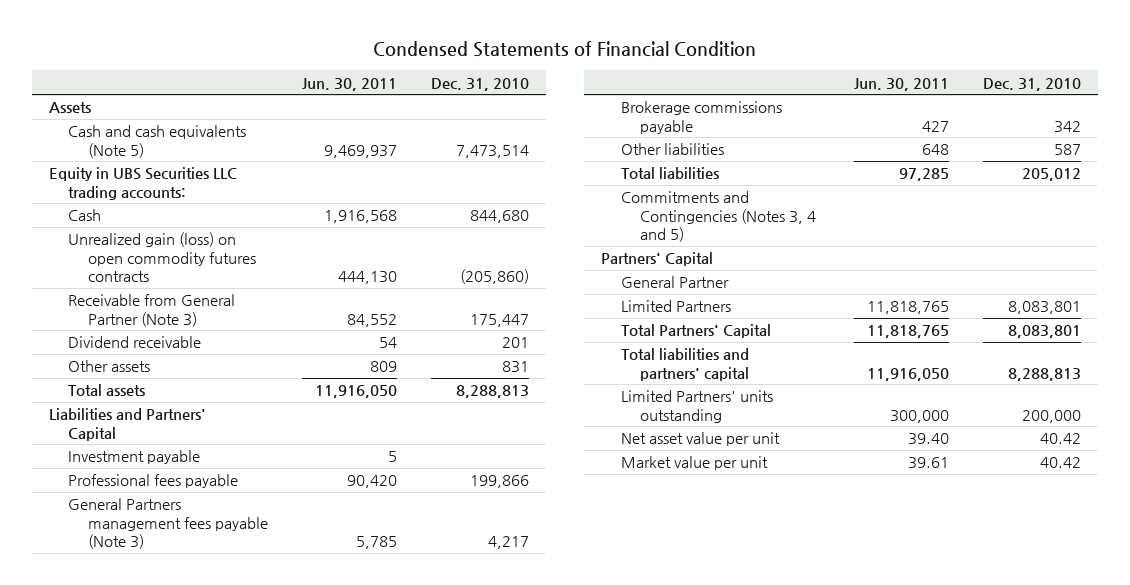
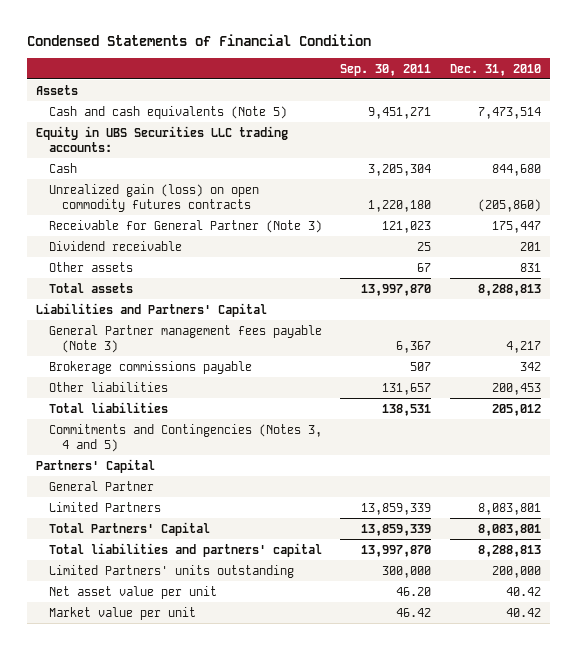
[301,77,397,91] Jun. 30, 2011 -> none
none -> [340,63,432,76] Sep. 30, 2011
[68,294,236,327] Receivable from General Partner (Note 3) -> [49,219,323,233] Receivable for General Partner (Note 3)
[68,450,201,465] Investment payable -> none
[68,474,239,489] Professional fees payable -> none
[68,498,268,550] General Partners management fees payable (Note 3) -> [49,324,323,354] General Partner management fees payable (Note 3)
[1054,144,1082,156] 587 -> [491,382,541,395] 200,453

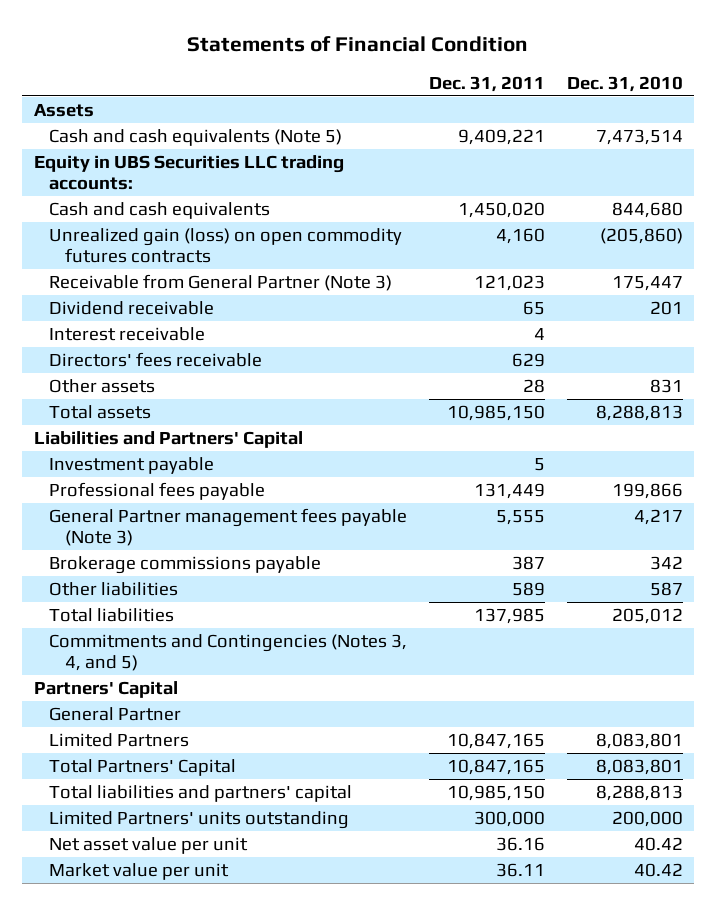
[26,33,371,46] Condensed Statements of Financial Condition -> [187,36,529,53] Statements of Financial Condition
[340,63,432,76] Sep. 30, 2011 -> none
none -> [429,75,546,92] Dec. 31, 2011
[49,162,78,173] Cash -> [49,202,271,220] Cash and cash equivalents
[49,219,323,233] Receivable for General Partner (Note 3) -> [49,274,393,292] Receivable from General Partner (Note 3)
none -> [49,327,206,342] Interest receivable
none -> [49,352,263,368] Directors' fees receivable
none -> [49,457,215,475] Investment payable
none -> [49,482,266,501] Professional fees payable
[491,382,541,395] 200,453 -> [650,582,684,597] 587
[49,423,323,453] Commitments and Contingencies (Notes 3, 4 and 5) -> [49,634,408,672] Commitments and Contingencies (Notes 3, 4, and 5)

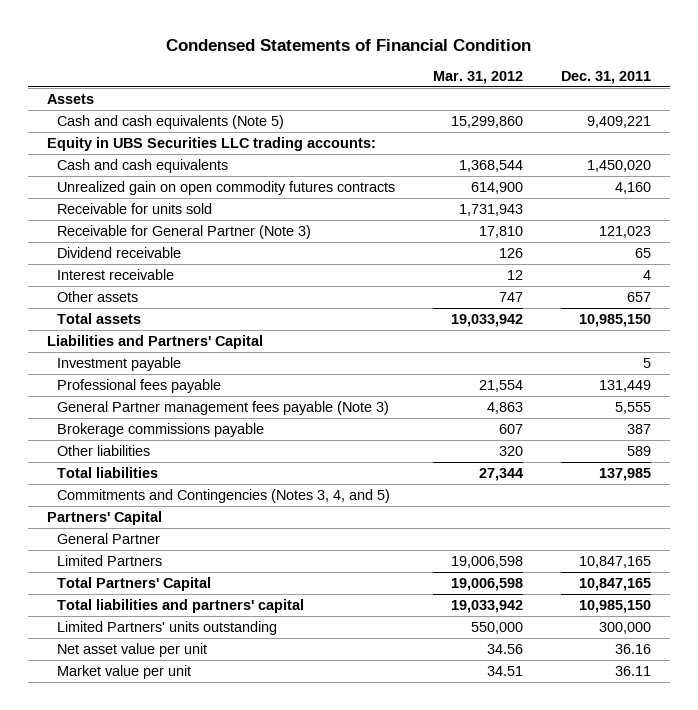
[187,36,529,53] Statements of Financial Condition -> [165,38,531,51] Condensed Statements of Financial Condition
[567,75,684,92] Dec. 31, 2010 -> none
none -> [433,71,524,85] Mar. 31, 2012
[49,228,403,264] Unrealized gain (loss) on open commodity futures contracts -> [57,180,396,195] Unrealized gain on open commodity futures contracts
none -> [57,202,213,214] Receivable for units sold
[49,274,393,292] Receivable from General Partner (Note 3) -> [57,224,312,239] Receivable for General Partner (Note 3)
[49,352,263,368] Directors' fees receivable -> none
[523,379,546,394] 28 -> [626,291,651,302] 657

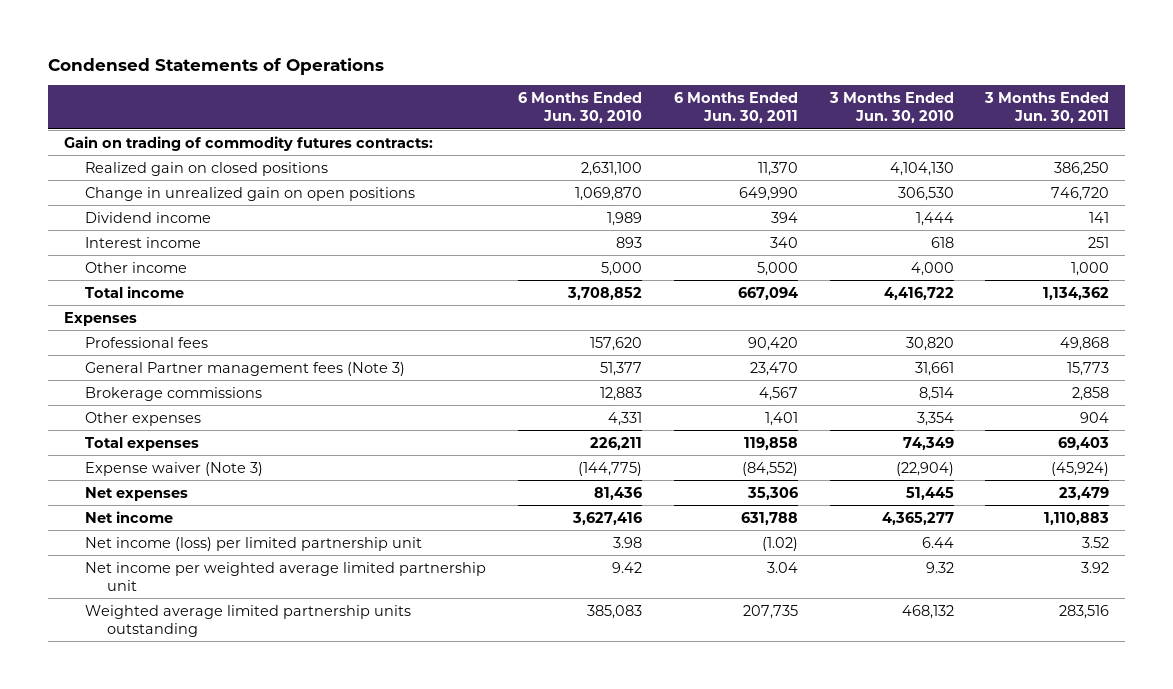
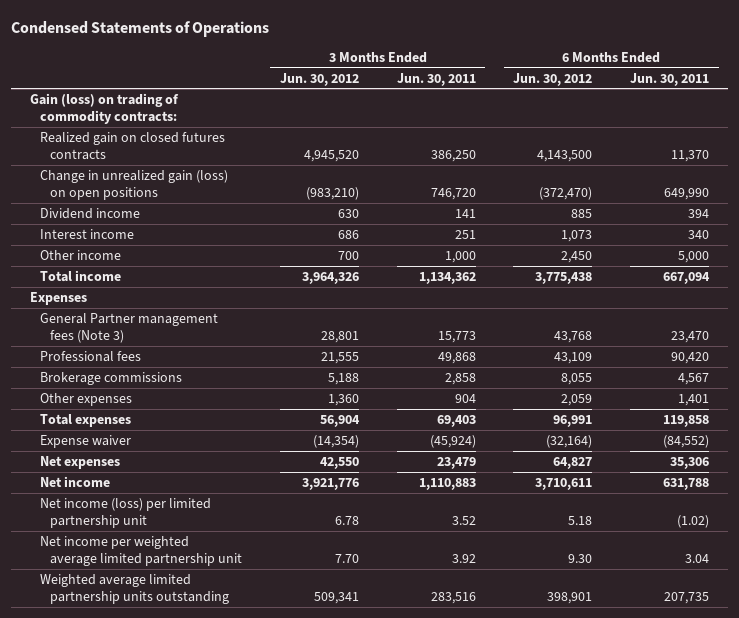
[518,91,643,124] 6 Months Ended Jun. 30, 2010 -> none
[828,91,954,124] 3 Months Ended Jun. 30, 2010 -> none
none -> [279,72,359,86] Jun. 30, 2012
none -> [513,72,593,86] Jun. 30, 2012
[63,135,433,151] Gain on trading of commodity futures contracts: -> [30,93,180,124] Gain (loss) on trading of commodity contracts:
[85,161,329,176] Realized gain on closed positions -> [40,132,226,160] Realized gain on closed futures contracts
[85,186,416,201] Change in unrealized gain on open positions -> [40,170,229,200] Change in unrealized gain (loss) on open positions
[85,336,209,348] Professional fees -> [40,351,142,363] Professional fees
[85,461,264,476] Expense waiver (Note 3) -> [40,435,132,449] Expense waiver

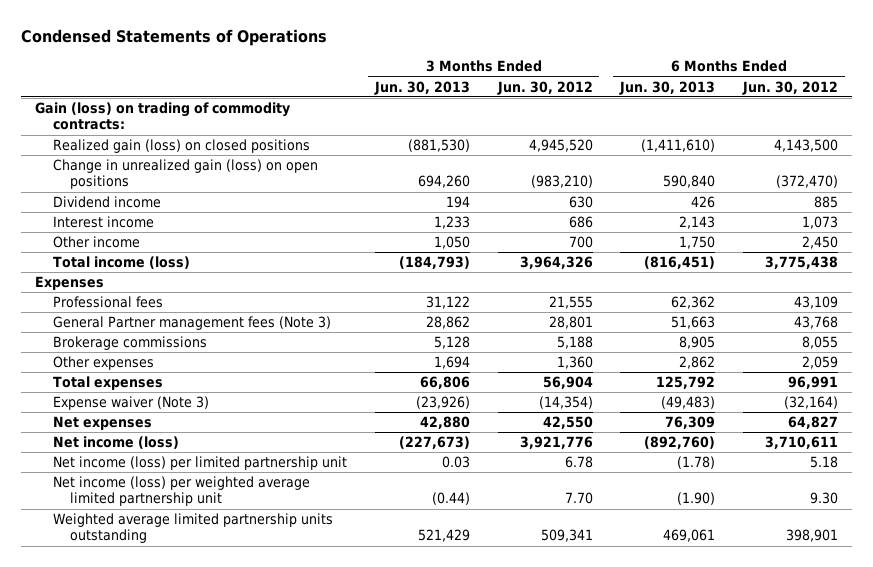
[396,72,476,86] Jun. 30, 2011 -> none
[630,72,710,86] Jun. 30, 2011 -> none
none -> [373,80,470,95] Jun. 30, 2013
none -> [619,80,716,95] Jun. 30, 2013
[40,132,226,160] Realized gain on closed futures contracts -> [52,139,310,154] Realized gain (loss) on closed positions
[40,270,122,283] Total income -> [52,256,190,270] Total income (loss)
[40,313,219,343] General Partner management fees (Note 3) -> [52,316,331,331] General Partner management fees (Note 3)
[40,435,132,449] Expense waiver -> [52,396,209,411] Expense waiver (Note 3)
[40,476,111,488] Net income -> [52,436,179,450] Net income (loss)
[40,536,243,566] Net income per weighted average limited partnership unit -> [52,476,310,507] Net income (loss) per weighted average limited partnership unit

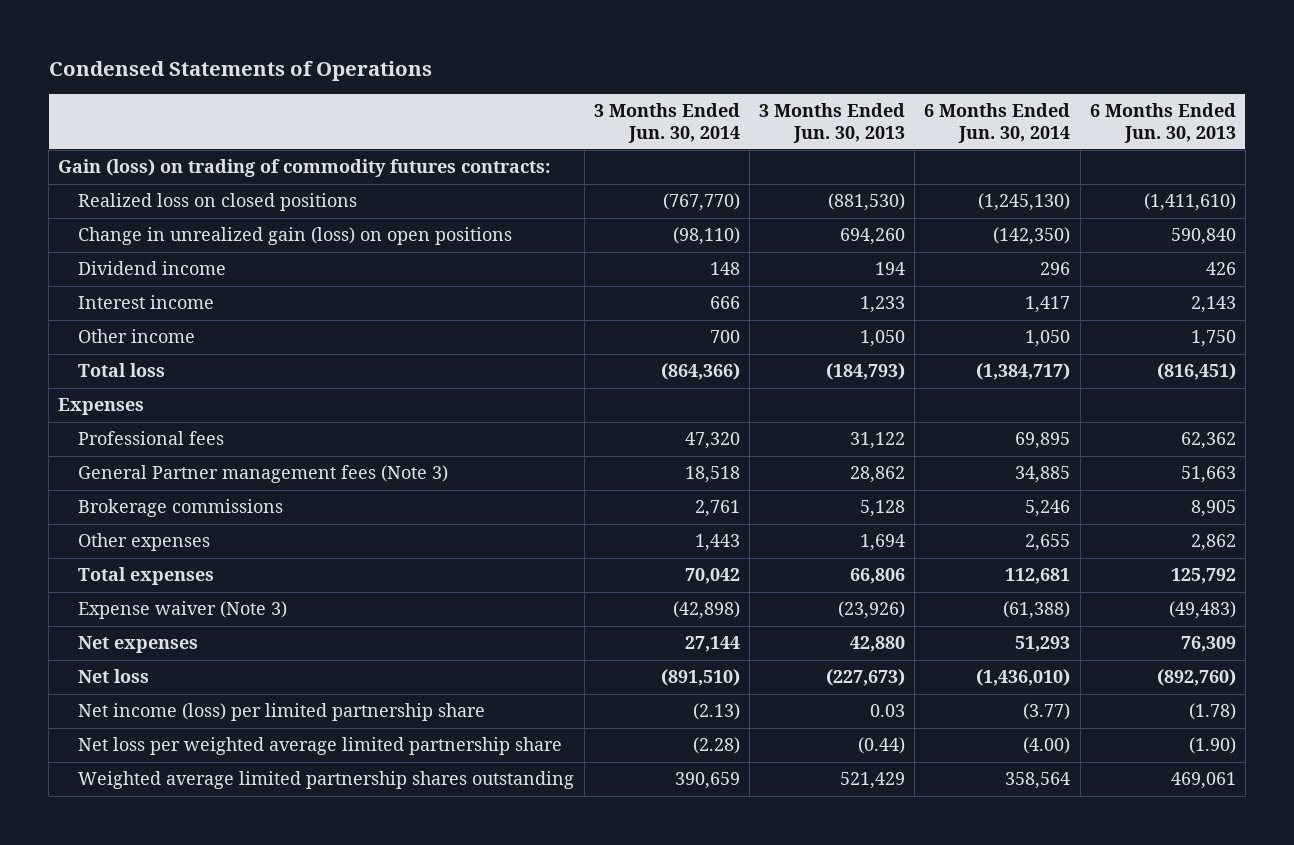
[496,80,593,95] Jun. 30, 2012 -> none
[742,80,839,95] Jun. 30, 2012 -> none
none -> [593,103,740,143] 3 Months Ended Jun. 30, 2014
none -> [924,103,1071,143] 6 Months Ended Jun. 30, 2014
[35,102,291,131] Gain (loss) on trading of commodity contracts: -> [58,159,551,178] Gain (loss) on trading of commodity futures contracts:
[52,139,310,154] Realized gain (loss) on closed positions -> [78,193,358,212] Realized loss on closed positions
[52,256,190,270] Total income (loss) -> [78,363,166,378] Total loss
[52,436,179,450] Net income (loss) -> [78,669,150,684] Net loss
[52,456,347,471] Net income (loss) per limited partnership unit -> [78,703,486,722] Net income (loss) per limited partnership share
[52,476,310,507] Net income (loss) per weighted average limited partnership unit -> [78,737,563,756] Net loss per weighted average limited partnership share
[52,513,333,544] Weighted average limited partnership units outstanding -> [78,771,575,790] Weighted average limited partnership shares outstanding

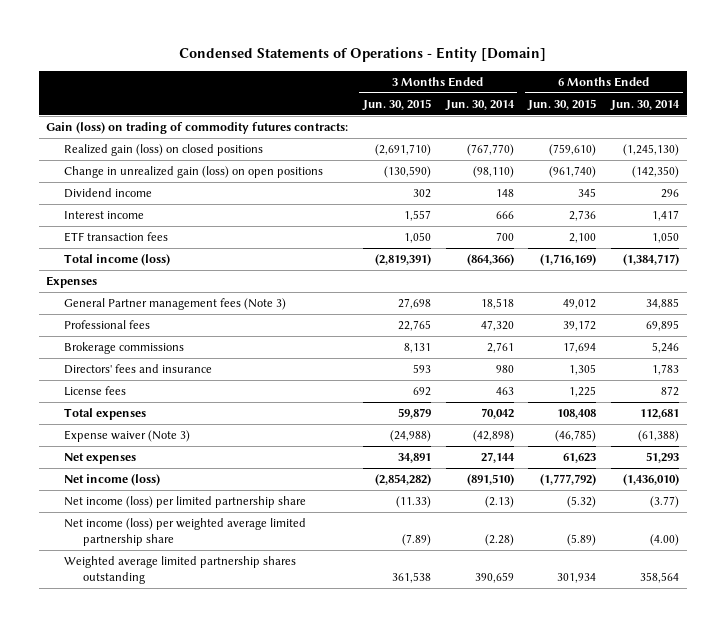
[48,61,432,82] Condensed Statements of Operations -> [178,47,546,63] Condensed Statements of Operations - Entity [Domain]
[759,103,906,143] 3 Months Ended Jun. 30, 2013 -> none
[1089,103,1236,143] 6 Months Ended Jun. 30, 2013 -> none
none -> [361,98,431,111] Jun. 30, 2015
none -> [527,98,597,111] Jun. 30, 2015
[78,193,358,212] Realized loss on closed positions -> [64,144,264,157] Realized gain (loss) on closed positions
[78,329,196,344] Other income -> [64,232,169,243] ETF transaction fees
[78,363,166,378] Total loss -> [64,254,171,267] Total income (loss)
[78,431,225,446] Professional fees -> [64,320,151,330] Professional fees
[78,533,211,552] Other expenses -> none
none -> [64,364,213,375] Directors' fees and insurance
none -> [64,386,127,397] License fees
[78,669,150,684] Net loss -> [64,474,161,487] Net income (loss)
[78,737,563,756] Net loss per weighted average limited partnership share -> [64,518,307,547] Net income (loss) per weighted average limited partnership share

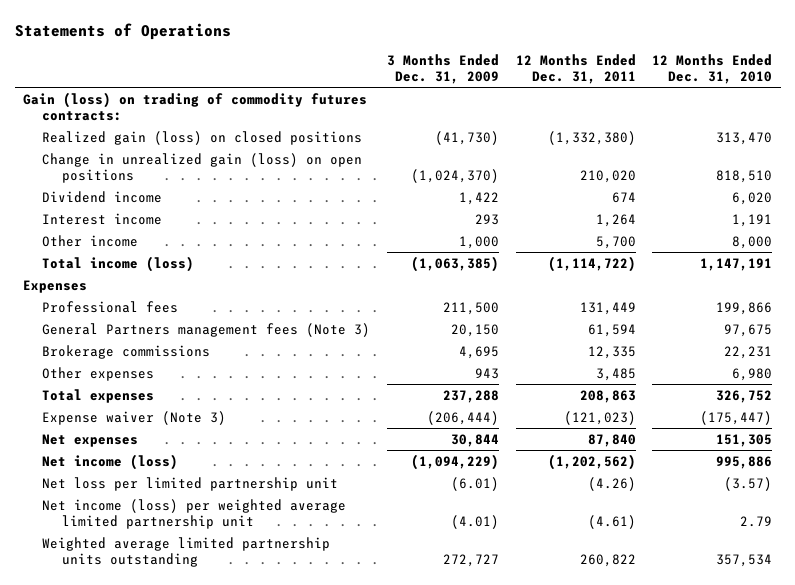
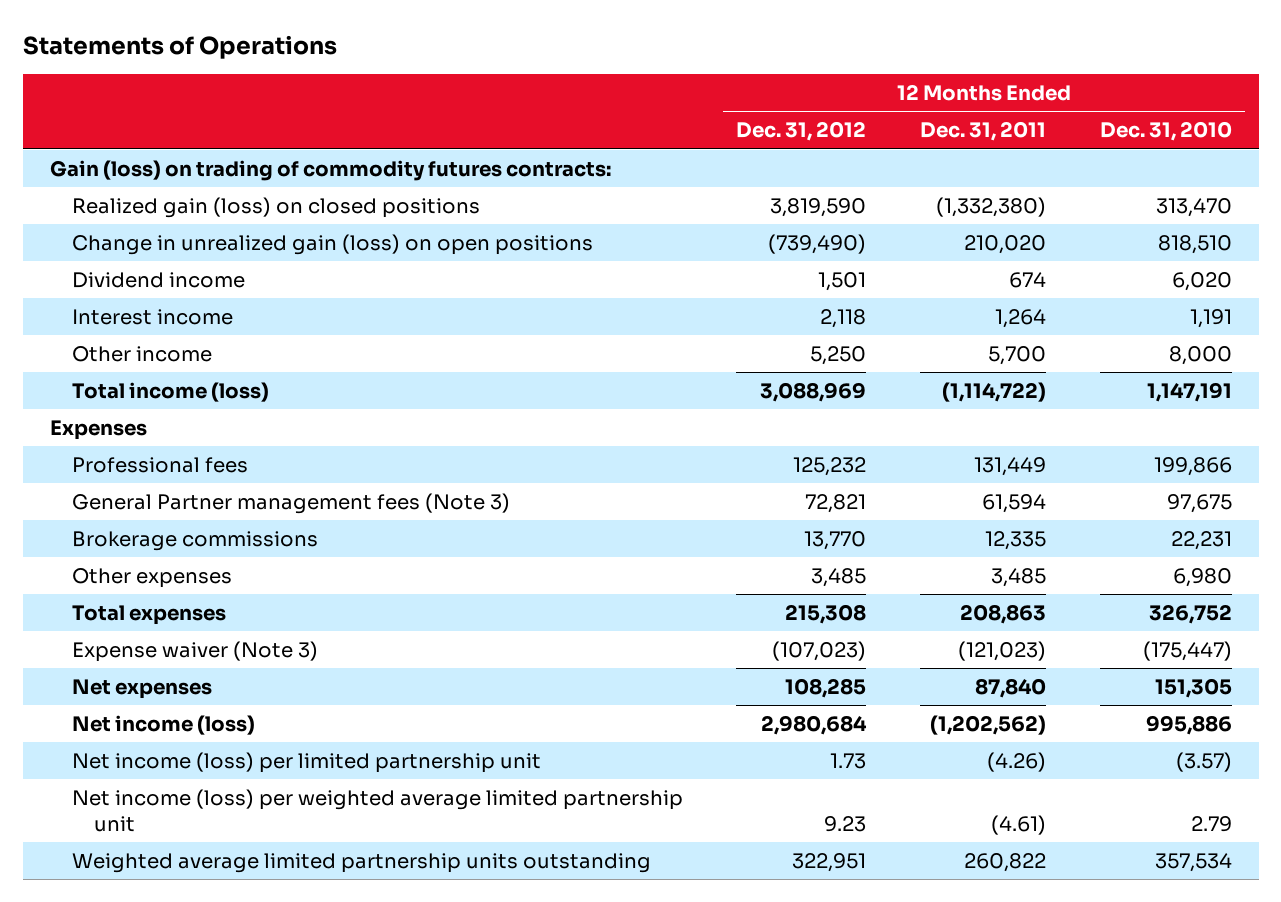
[387,54,500,85] 3 Months Ended Dec. 31, 2009 -> none
none -> [736,121,867,142] Dec. 31, 2012
[42,322,371,337] General Partners management fees (Note 3) -> [71,492,510,514] General Partner management fees (Note 3)
[42,476,339,491] Net loss per limited partnership unit -> [71,751,541,773] Net income (loss) per limited partnership unit

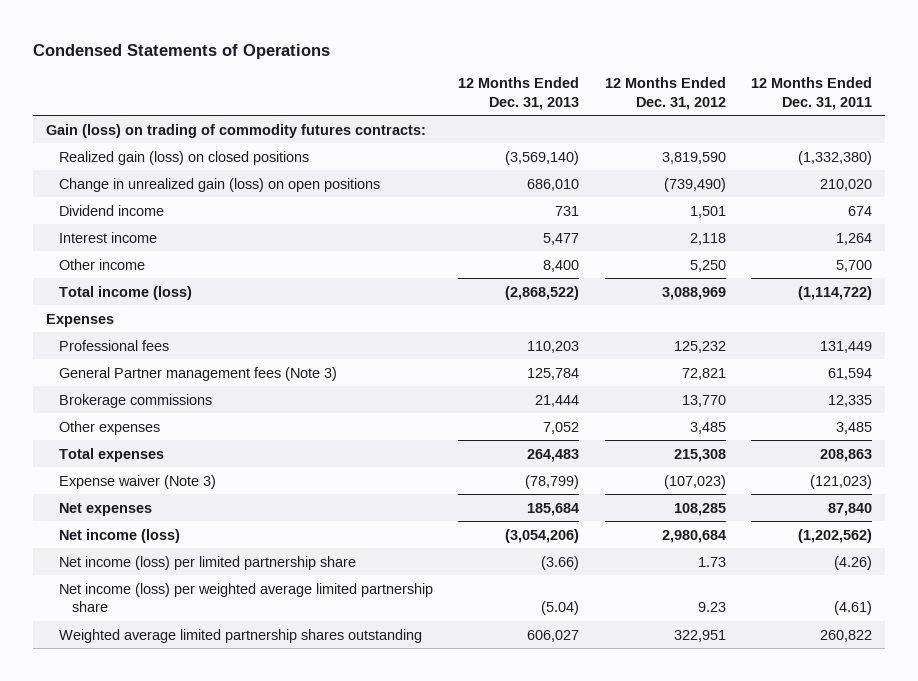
[22,35,337,60] Statements of Operations -> [33,43,331,59] Condensed Statements of Operations
[1099,121,1232,142] Dec. 31, 2010 -> none
none -> [458,77,580,110] 12 Months Ended Dec. 31, 2013
[71,751,541,773] Net income (loss) per limited partnership unit -> [59,555,357,570] Net income (loss) per limited partnership share
[71,788,683,832] Net income (loss) per weighted average limited partnership unit -> [59,582,434,613] Net income (loss) per weighted average limited partnership share
[71,852,651,873] Weighted average limited partnership units outstanding -> [59,628,423,643] Weighted average limited partnership shares outstanding

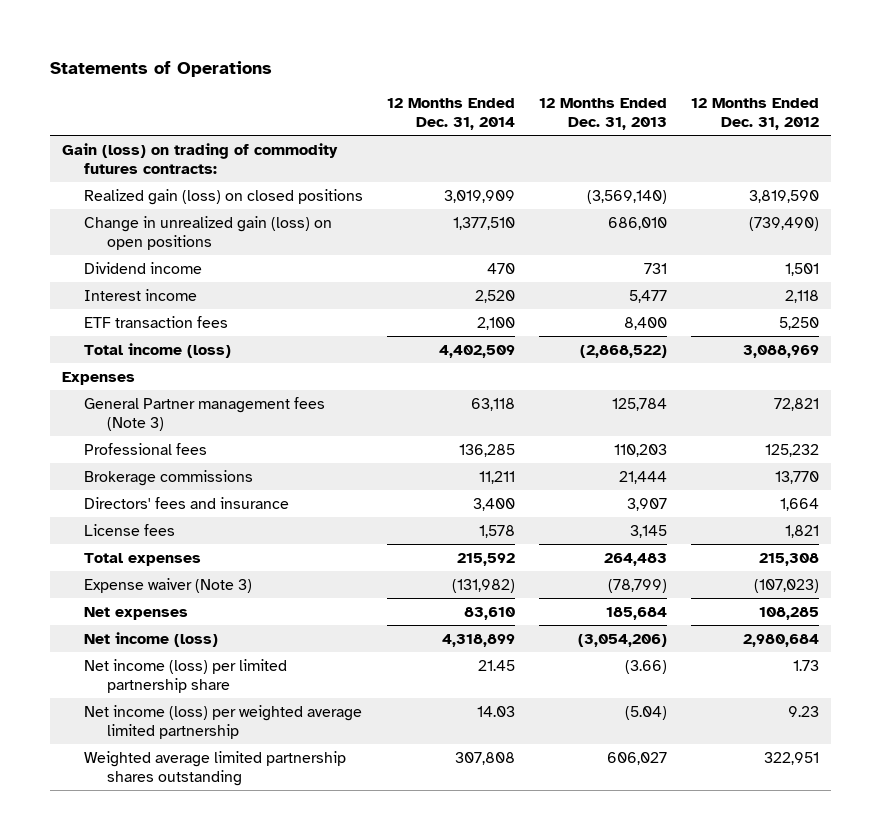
[33,43,331,59] Condensed Statements of Operations -> [49,60,272,77] Statements of Operations
[751,77,873,110] 12 Months Ended Dec. 31, 2011 -> none
none -> [387,98,516,130] 12 Months Ended Dec. 31, 2014
[59,258,146,270] Other income -> [84,315,229,328] ETF transaction fees
[59,339,170,351] Professional fees -> [84,442,208,455] Professional fees
[59,420,161,435] Other expenses -> none
none -> [84,496,290,509] Directors' fees and insurance
none -> [84,523,176,536] License fees
[59,582,434,613] Net income (loss) per weighted average limited partnership share -> [84,704,363,739] Net income (loss) per weighted average limited partnership

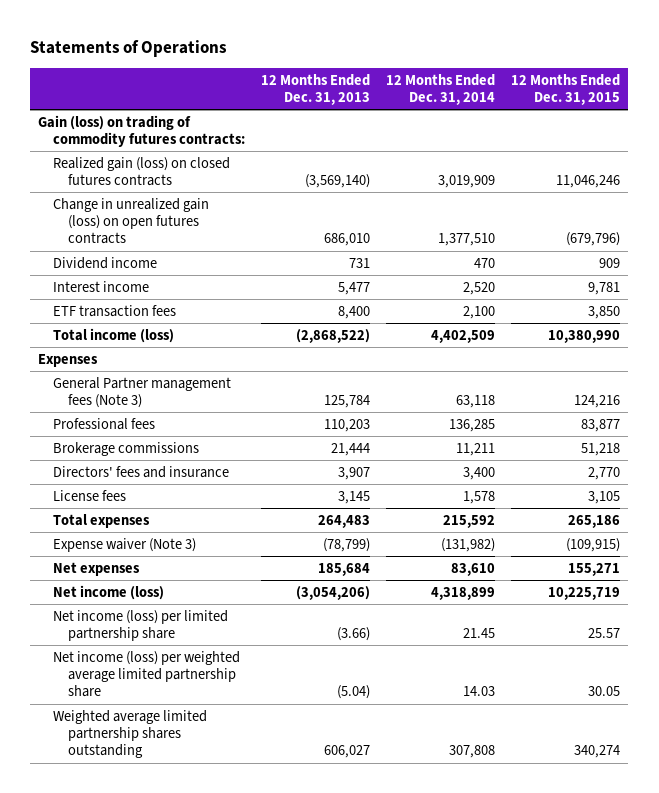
[690,98,819,130] 12 Months Ended Dec. 31, 2012 -> none
none -> [511,73,621,106] 12 Months Ended Dec. 31, 2015
[84,188,364,205] Realized gain (loss) on closed positions -> [53,156,231,187] Realized gain (loss) on closed futures contracts
[84,215,333,250] Change in unrealized gain (loss) on open positions -> [53,197,210,245] Change in unrealized gain (loss) on open futures contracts
[84,704,363,739] Net income (loss) per weighted average limited partnership -> [53,650,241,698] Net income (loss) per weighted average limited partnership share

